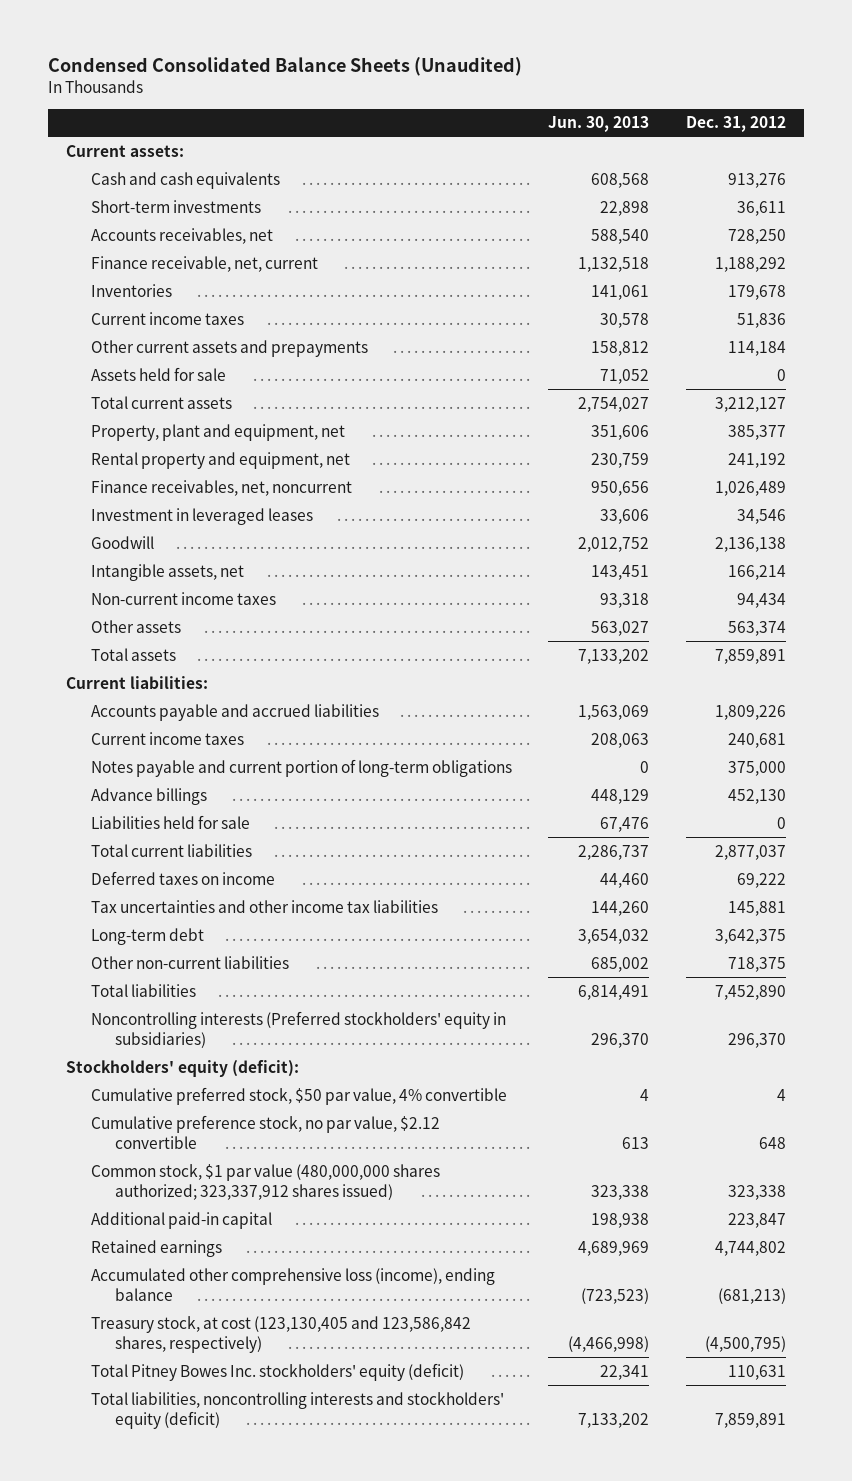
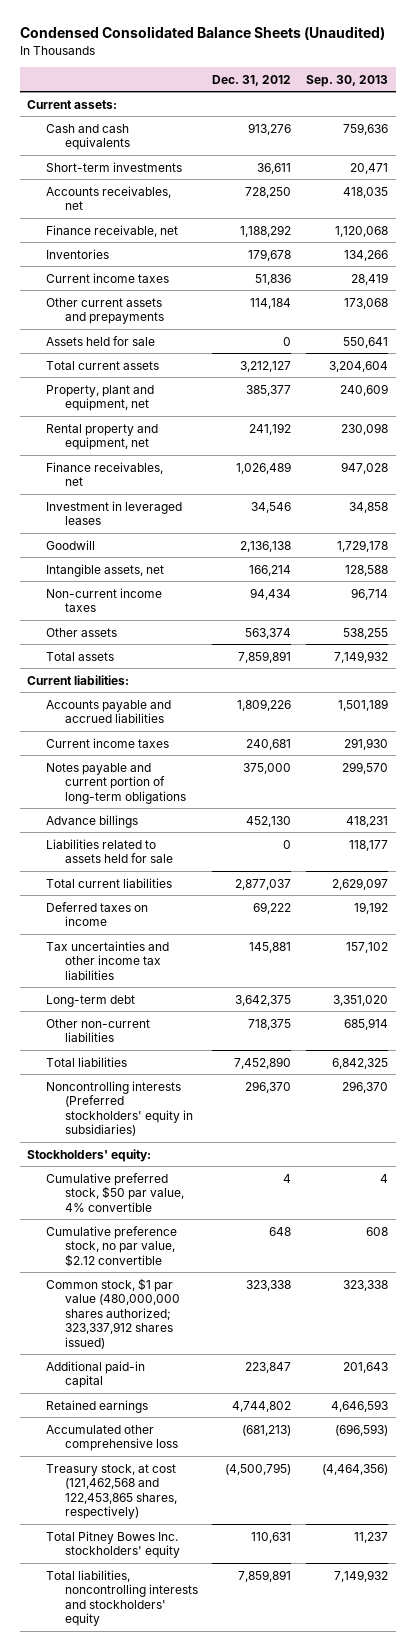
[548,116,650,133] Jun. 30, 2013 -> none
none -> [306,74,389,87] Sep. 30, 2013
[90,255,318,272] Finance receivable, net, current -> [45,224,178,237] Finance receivable, net
[90,479,352,496] Finance receivables, net, noncurrent -> [45,461,163,487] Finance receivables, net
[90,814,250,829] Liabilities held for sale -> [45,838,173,864] Liabilities related to assets held for sale
[66,1059,300,1077] Stockholders' equity (deficit): -> [26,1148,151,1162] Stockholders' equity:
[90,1267,495,1301] Accumulated other comprehensive loss (income), ending balance -> [45,1424,178,1452] Accumulated other comprehensive loss
[90,1315,471,1353] Treasury stock, at cost (123,130,405 and 123,586,842 shares, respectively) -> [45,1463,177,1520] Treasury stock, at cost (121,462,568 and 122,453,865 shares, respectively)
[90,1362,464,1381] Total Pitney Bowes Inc. stockholders' equity (deficit) -> [45,1530,180,1559] Total Pitney Bowes Inc. stockholders' equity
[90,1391,504,1429] Total liabilities, noncontrolling interests and stockholders' equity (deficit) -> [45,1569,198,1627] Total liabilities, noncontrolling interests and stockholders' equity

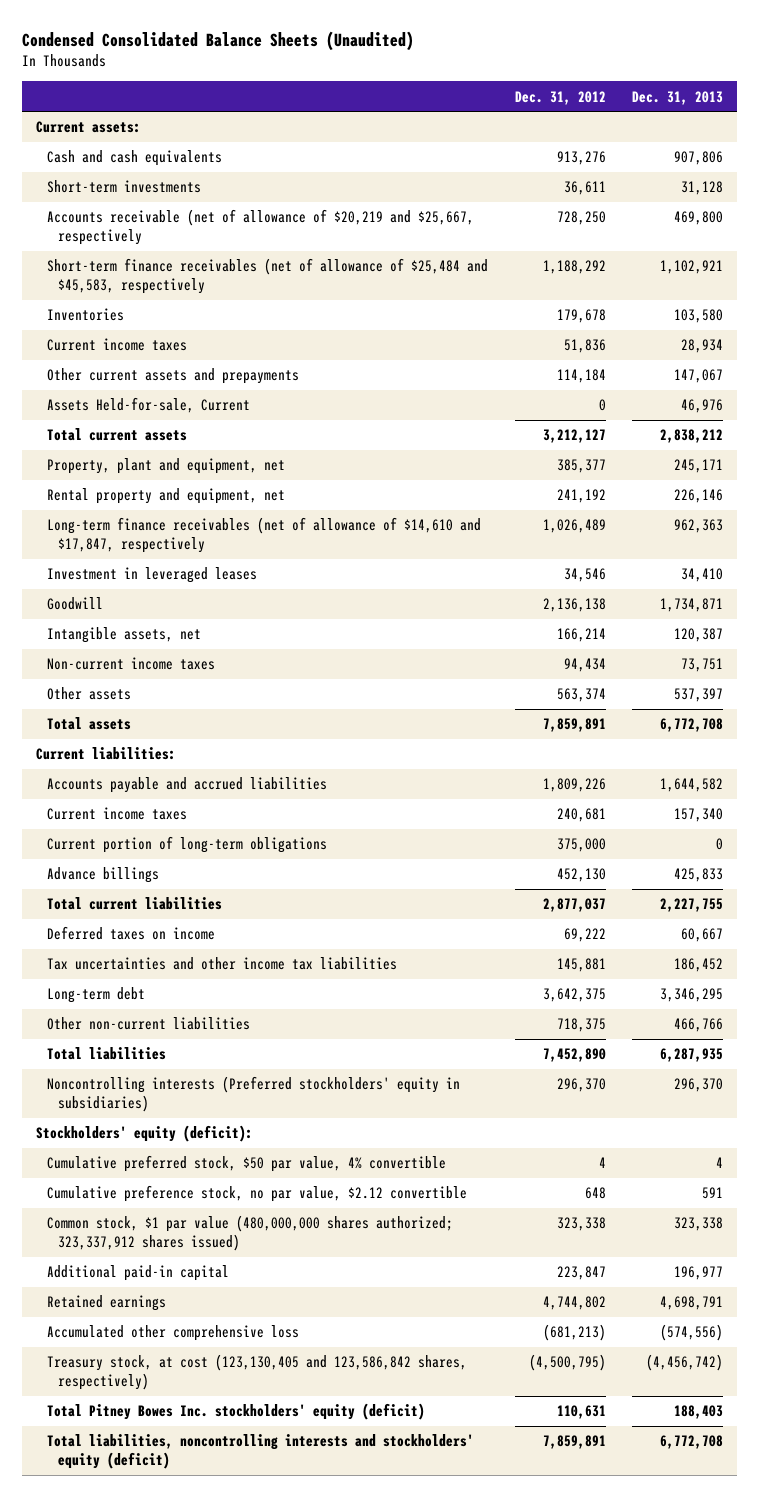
[306,74,389,87] Sep. 30, 2013 -> none
none -> [632,90,724,105] Dec. 31, 2013
[45,185,171,211] Accounts receivables, net -> [46,209,474,245] Accounts receivable (net of allowance of $20,219 and $25,667, respectively
[45,224,178,237] Finance receivable, net -> [46,258,488,294] Short-term finance receivables (net of allowance of $25,484 and $45,583, respectively
[45,335,155,346] Assets held for sale -> [46,397,250,414] Assets Held-for-sale, Current
[45,461,163,487] Finance receivables, net -> [46,517,481,553] Long-term finance receivables (net of allowance of $14,610 and $17,847, respectively
[45,762,186,804] Notes payable and current portion of long-term obligations -> [46,836,327,854] Current portion of long-term obligations
[45,838,173,864] Liabilities related to assets held for sale -> none
[26,1148,151,1162] Stockholders' equity: -> [35,1125,253,1143] Stockholders' equity (deficit):
[45,1463,177,1520] Treasury stock, at cost (121,462,568 and 122,453,865 shares, respectively) -> [46,1354,467,1390] Treasury stock, at cost (123,130,405 and 123,586,842 shares, respectively)
[45,1530,180,1559] Total Pitney Bowes Inc. stockholders' equity -> [46,1403,425,1421] Total Pitney Bowes Inc. stockholders' equity (deficit)
[45,1569,198,1627] Total liabilities, noncontrolling interests and stockholders' equity -> [46,1434,474,1469] Total liabilities, noncontrolling interests and stockholders' equity (deficit)

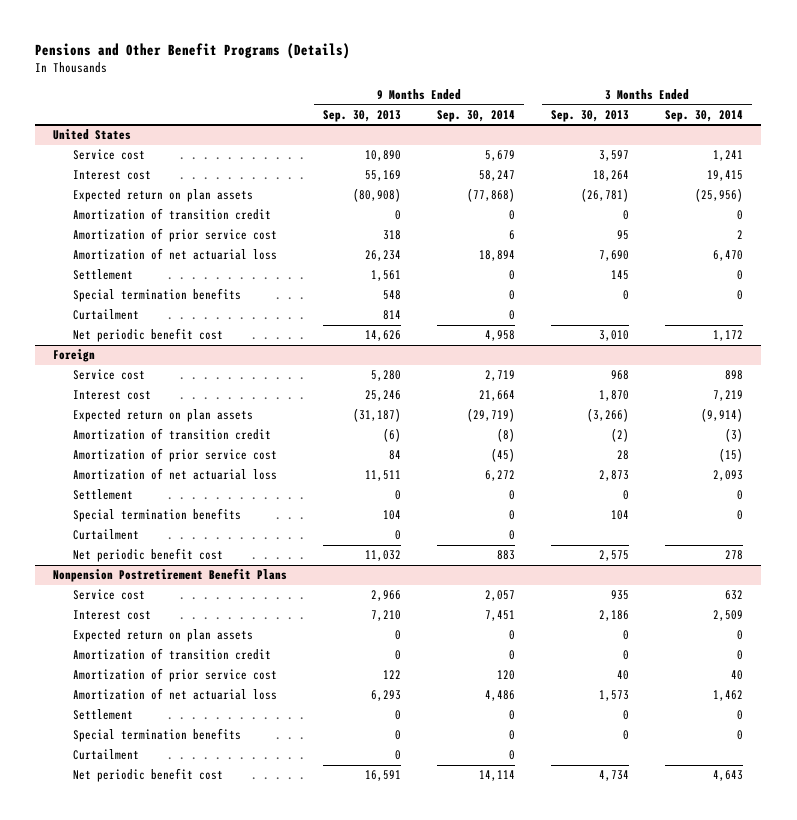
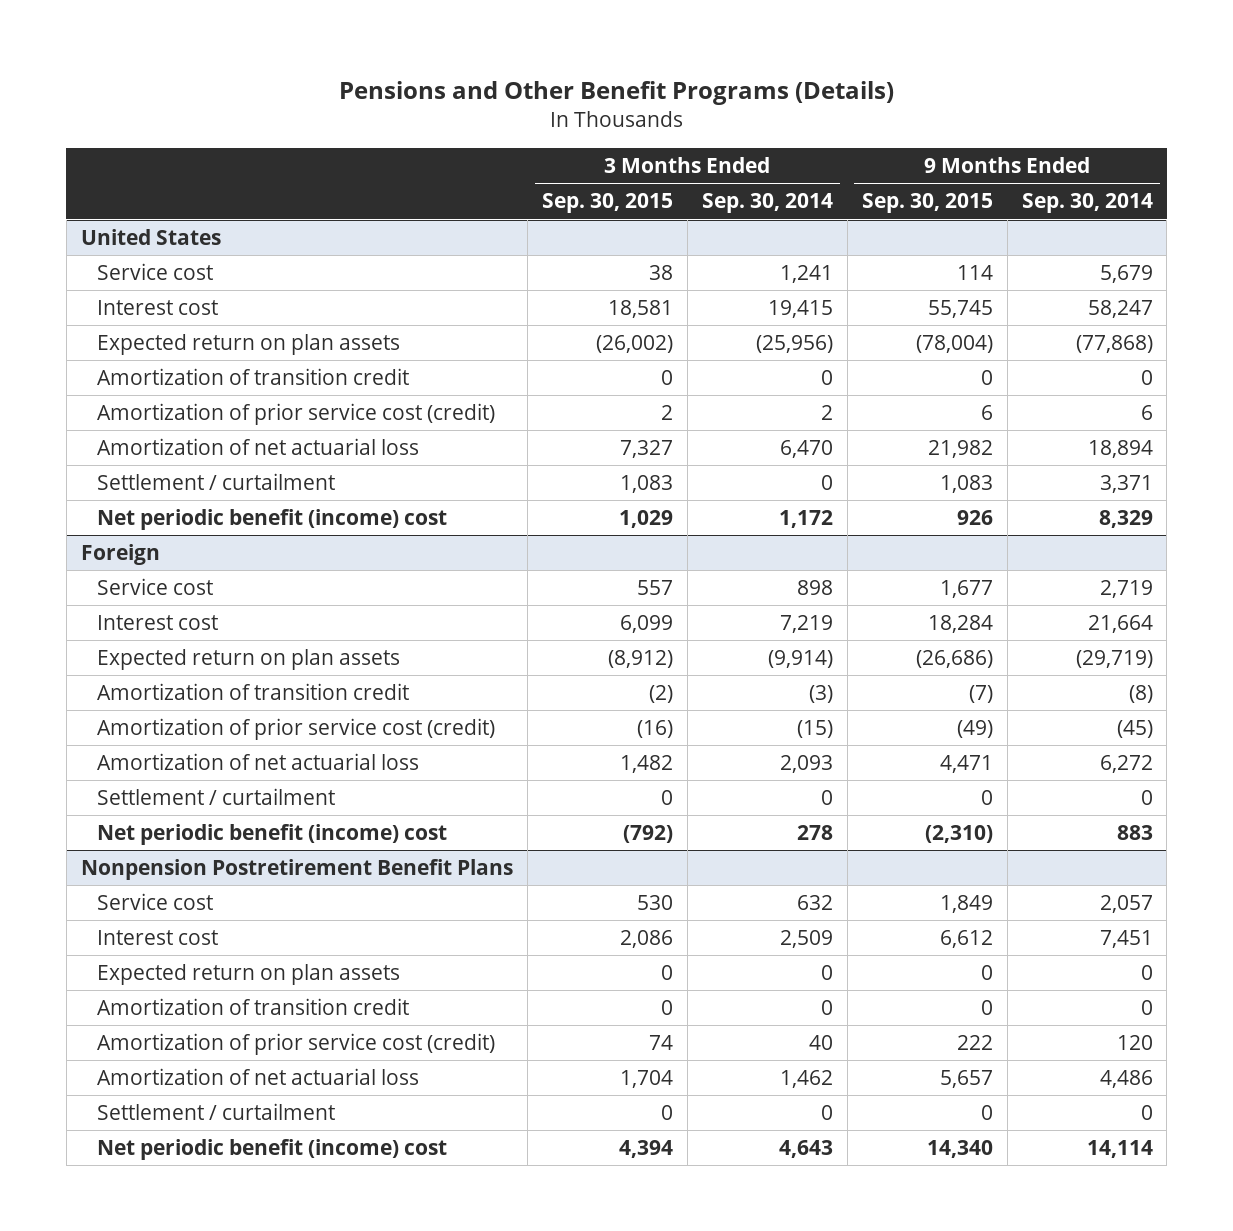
[323,109,402,122] Sep. 30, 2013 -> none
[551,109,630,122] Sep. 30, 2013 -> none
none -> [541,193,673,214] Sep. 30, 2015
none -> [861,193,993,214] Sep. 30, 2015
[72,228,277,243] Amortization of prior service cost -> [96,403,495,426] Amortization of prior service cost (credit)
[72,288,241,303] Special termination benefits -> none
[72,309,139,321] Curtailment -> none
[72,269,133,281] Settlement -> [96,473,335,491] Settlement / curtailment
[509,270,516,281] 0 -> [1099,475,1153,494] 3,371
[72,328,223,343] Net periodic benefit cost -> [96,509,447,531] Net periodic benefit (income) cost
[485,330,516,342] 4,958 -> [1098,510,1153,529] 8,329
[72,448,277,463] Amortization of prior service cost -> [96,718,495,741] Amortization of prior service cost (credit)
[72,508,241,523] Special termination benefits -> none
[72,529,139,541] Curtailment -> none
[72,489,133,501] Settlement -> [96,788,335,806] Settlement / curtailment
[72,548,223,563] Net periodic benefit cost -> [96,824,447,846] Net periodic benefit (income) cost
[72,668,277,683] Amortization of prior service cost -> [96,1033,495,1056] Amortization of prior service cost (credit)
[72,728,241,743] Special termination benefits -> none
[72,749,139,761] Curtailment -> none
[72,709,133,721] Settlement -> [96,1103,335,1121] Settlement / curtailment
[72,768,223,783] Net periodic benefit cost -> [96,1139,447,1161] Net periodic benefit (income) cost

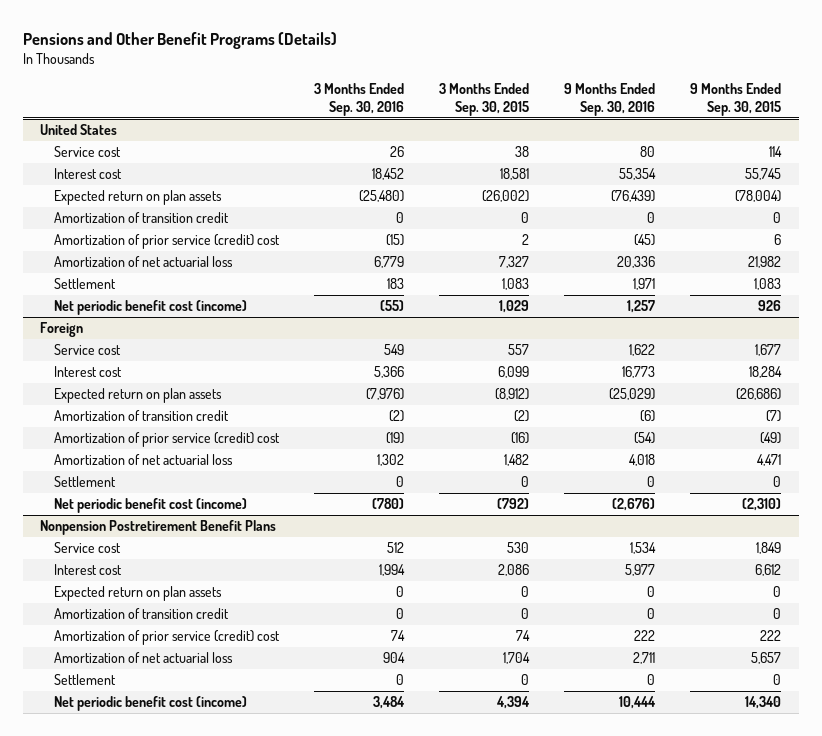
[701,193,833,214] Sep. 30, 2014 -> none
[1021,193,1153,214] Sep. 30, 2014 -> none
none -> [313,83,404,116] 3 Months Ended Sep. 30, 2016
none -> [564,83,656,116] 9 Months Ended Sep. 30, 2016
[96,403,495,426] Amortization of prior service cost (credit) -> [53,234,280,250] Amortization of prior service (credit) cost
[96,473,335,491] Settlement / curtailment -> [53,278,116,290] Settlement
[96,509,447,531] Net periodic benefit (income) cost -> [53,300,247,316] Net periodic benefit cost (income)
[96,718,495,741] Amortization of prior service cost (credit) -> [53,432,280,448] Amortization of prior service (credit) cost
[96,788,335,806] Settlement / curtailment -> [53,476,116,488] Settlement
[96,824,447,846] Net periodic benefit (income) cost -> [53,498,247,514] Net periodic benefit cost (income)
[96,1033,495,1056] Amortization of prior service cost (credit) -> [53,630,280,646] Amortization of prior service (credit) cost
[96,1103,335,1121] Settlement / curtailment -> [53,674,116,686] Settlement
[96,1139,447,1161] Net periodic benefit (income) cost -> [53,696,247,712] Net periodic benefit cost (income)

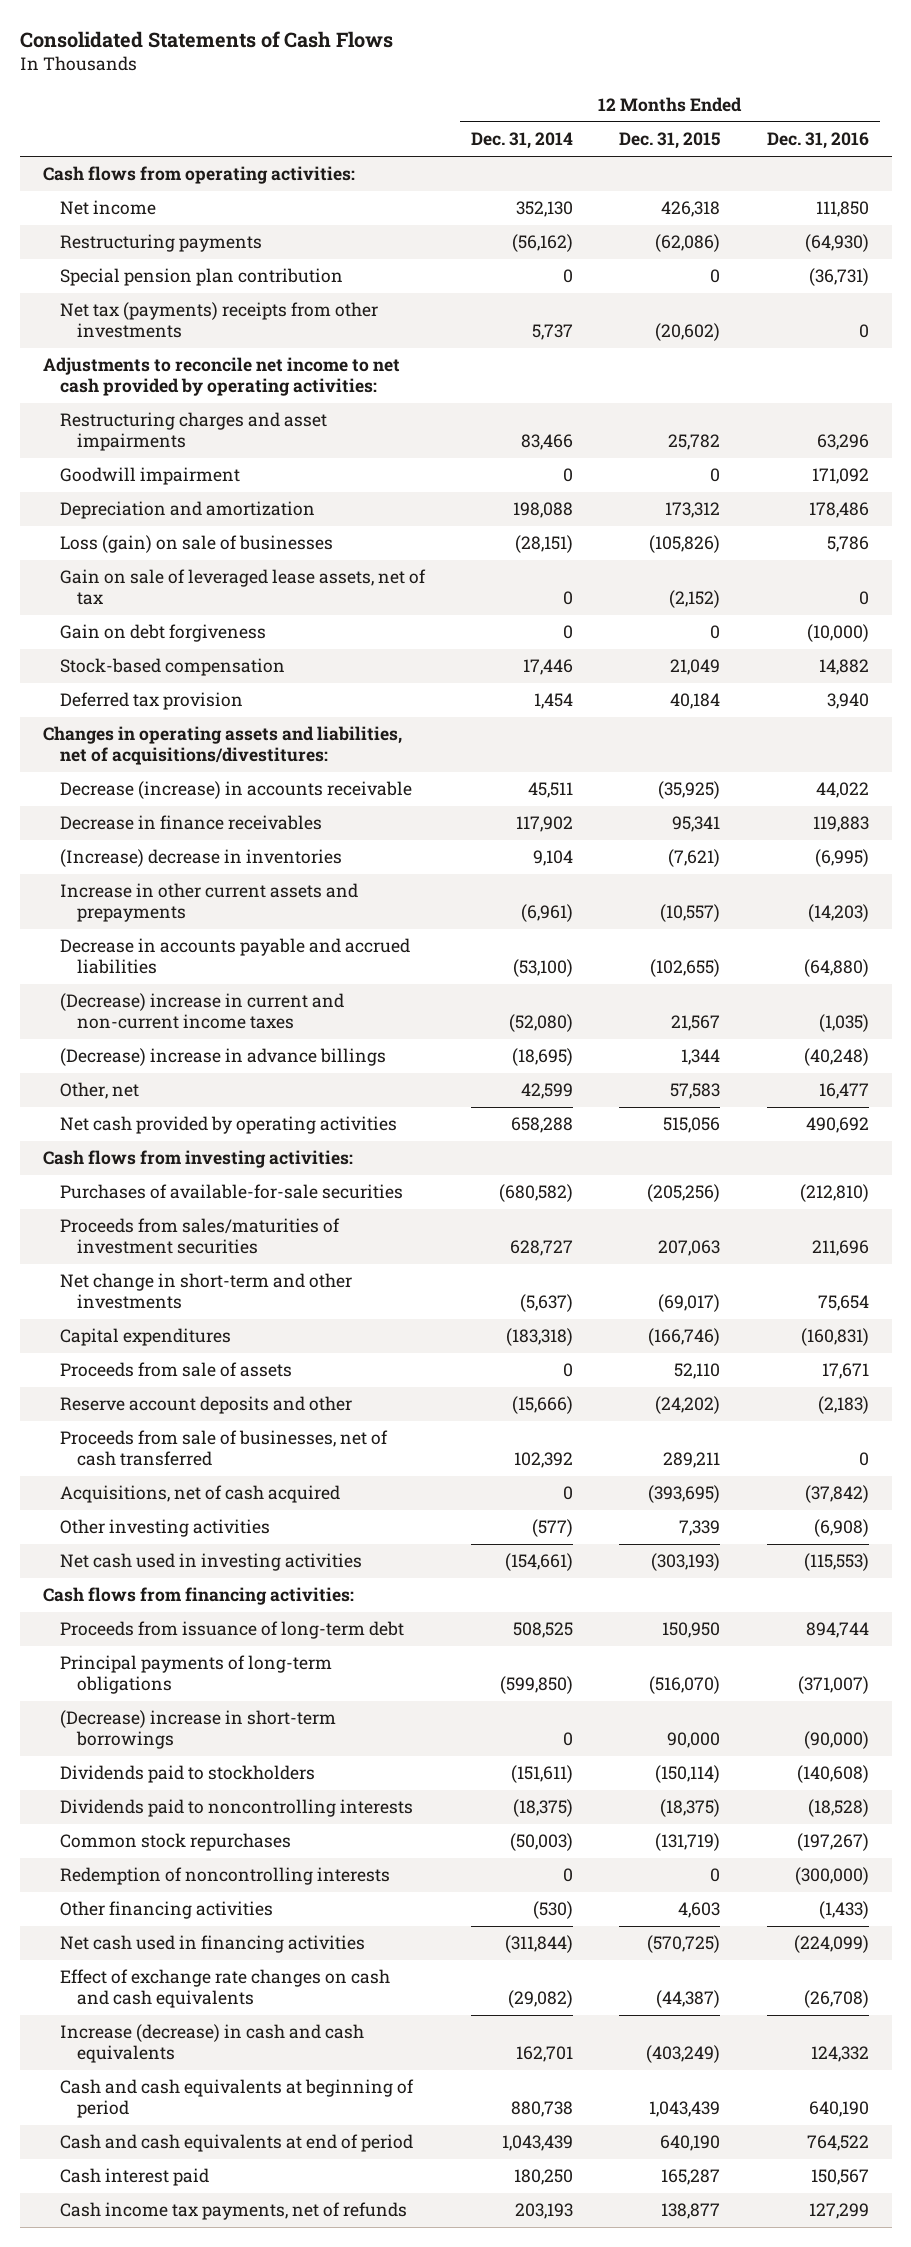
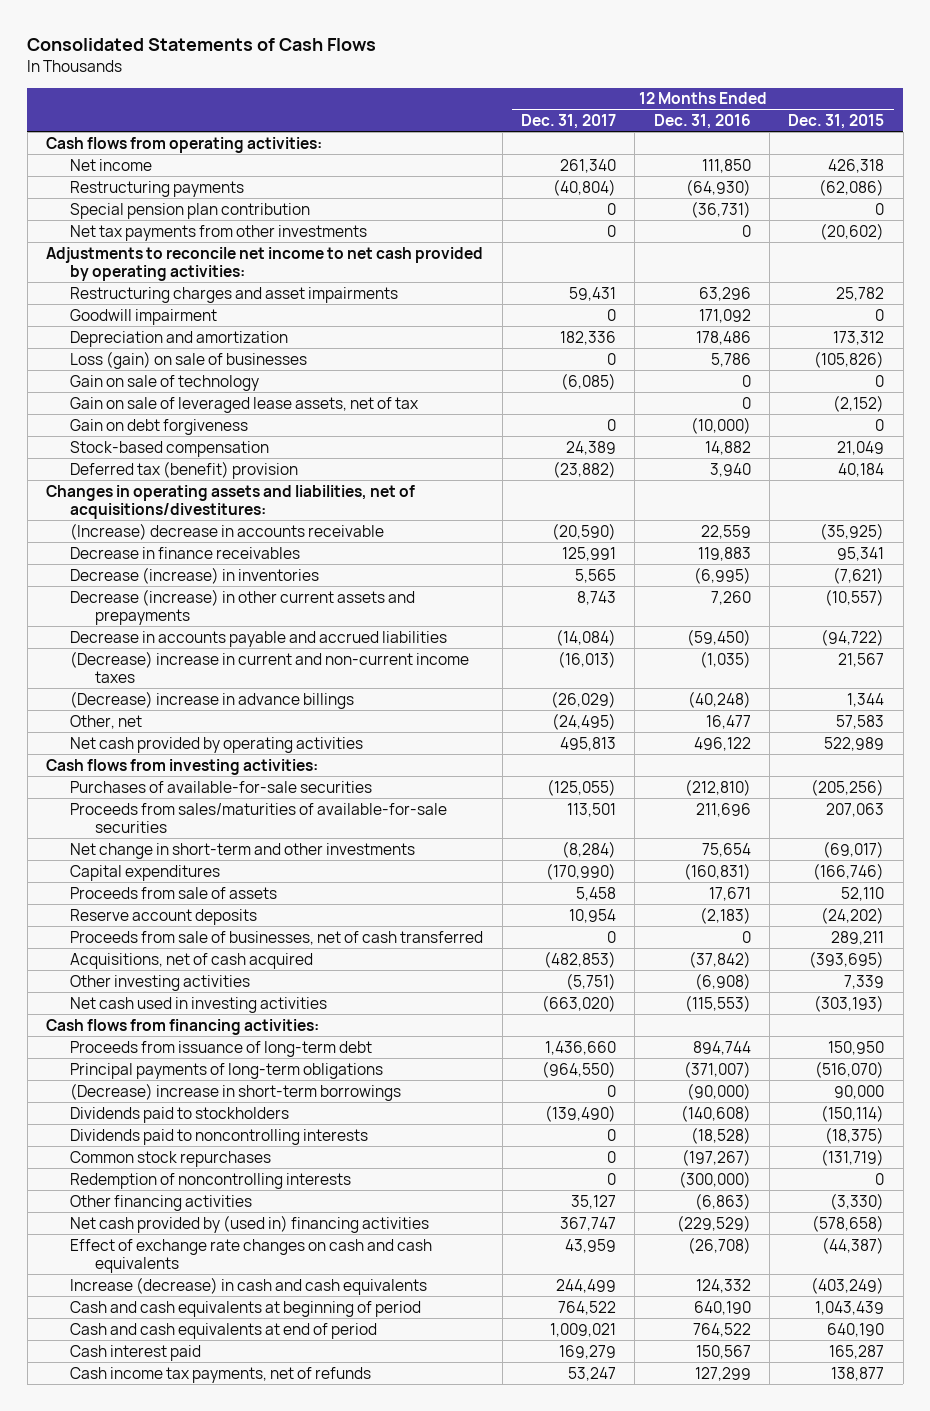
[471,132,574,150] Dec. 31, 2014 -> none
none -> [520,114,616,130] Dec. 31, 2017
[59,302,378,338] Net tax (payments) receipts from other investments -> [70,224,368,241] Net tax payments from other investments
none -> [70,374,260,391] Gain on sale of technology
[59,692,243,711] Deferred tax provision -> [70,460,299,479] Deferred tax (benefit) provision
[59,781,412,800] Decrease (increase) in accounts receivable -> [70,522,385,540] (Increase) decrease in accounts receivable
[815,782,869,799] 44,022 -> [700,524,751,539] 22,559
[59,849,342,868] (Increase) decrease in inventories -> [70,566,320,584] Decrease (increase) in inventories
[59,883,358,922] Increase in other current assets and prepayments -> [70,588,416,625] Decrease (increase) in other current assets and prepayments
[807,903,869,922] (14,203) -> [710,590,751,605] 7,260
[650,958,721,977] (102,655) -> [821,628,885,646] (94,722)
[803,958,869,977] (64,880) -> [686,628,751,646] (59,450)
[663,1117,721,1134] 515,056 -> [824,736,885,751] 522,989
[805,1117,869,1134] 490,692 -> [693,736,751,751] 496,122
[59,1218,340,1254] Proceeds from sales/maturities of investment securities -> [70,802,448,833] Proceeds from sales/maturities of available-for-sale securities
[59,1396,352,1415] Reserve account deposits and other -> [70,908,258,925] Reserve account deposits
[678,1902,721,1919] 4,603 -> [830,1192,885,1210] (3,330)
[818,1901,869,1920] (1,433) -> [694,1192,751,1210] (6,863)
[59,1935,365,1954] Net cash used in financing activities -> [70,1214,430,1233] Net cash provided by (used in) financing activities
[647,1935,721,1954] (570,725) -> [812,1214,885,1232] (578,658)
[793,1935,869,1954] (224,099) -> [676,1214,751,1232] (229,529)

